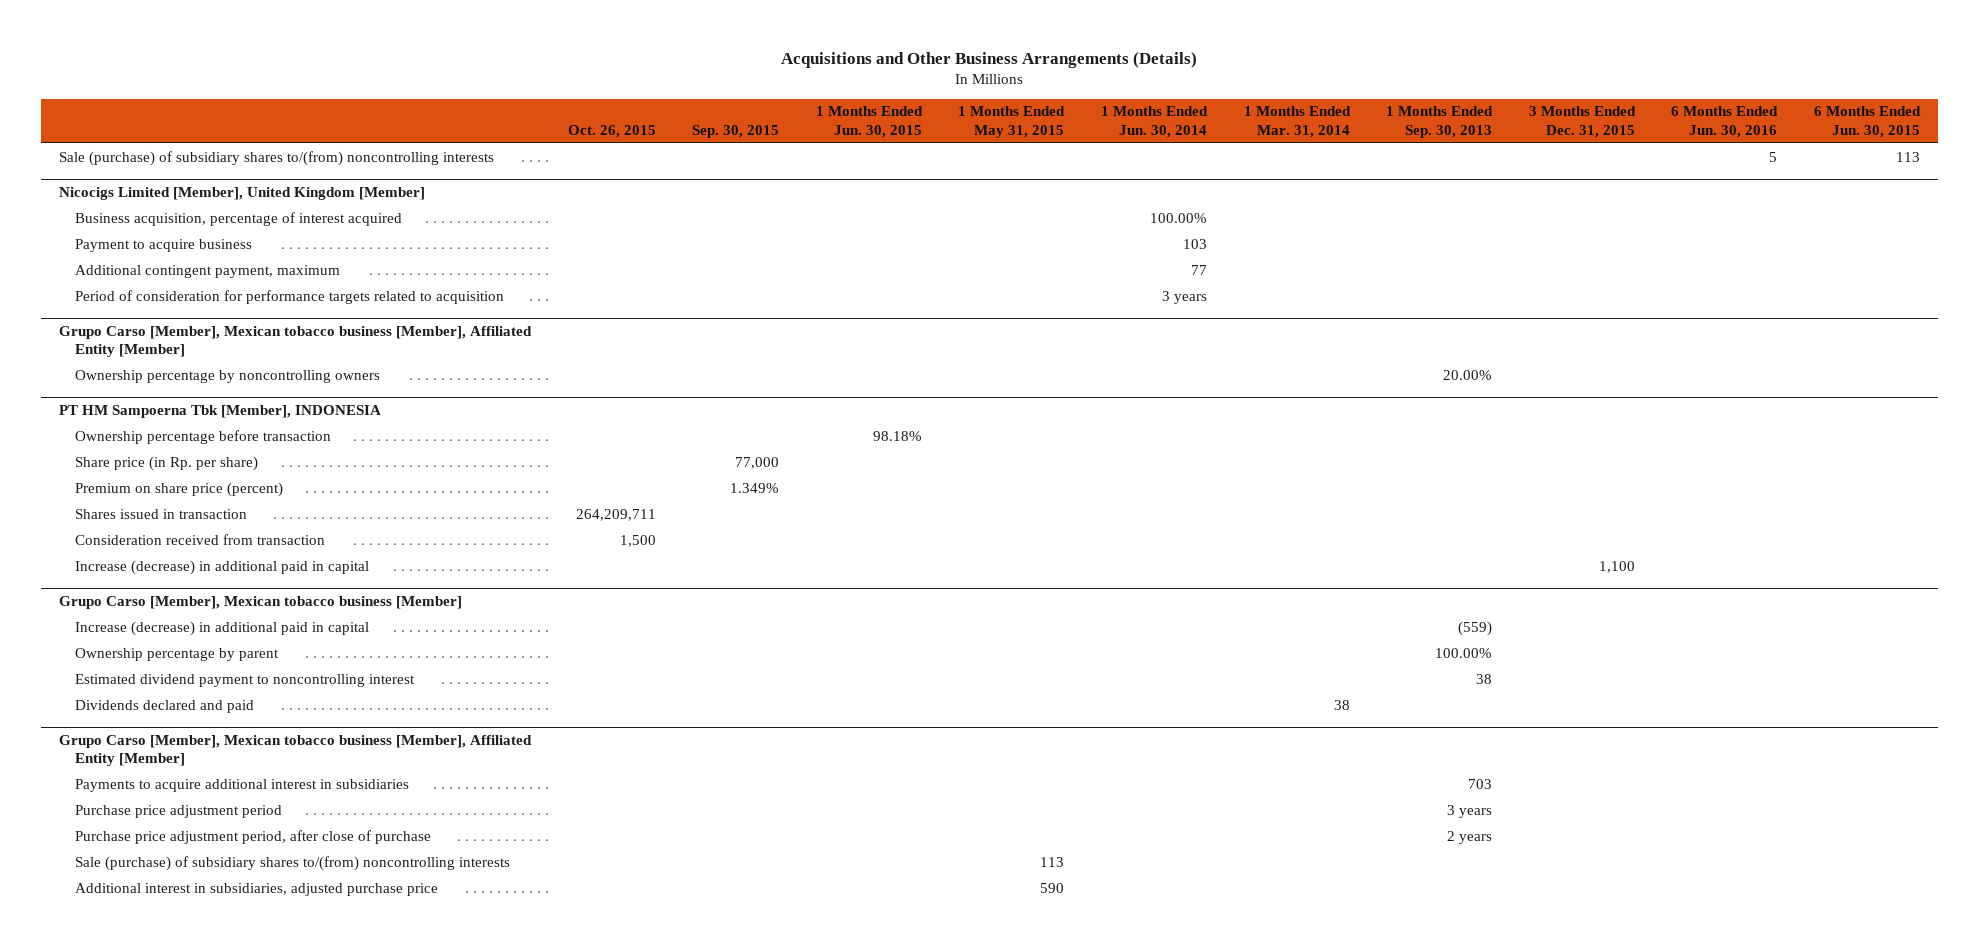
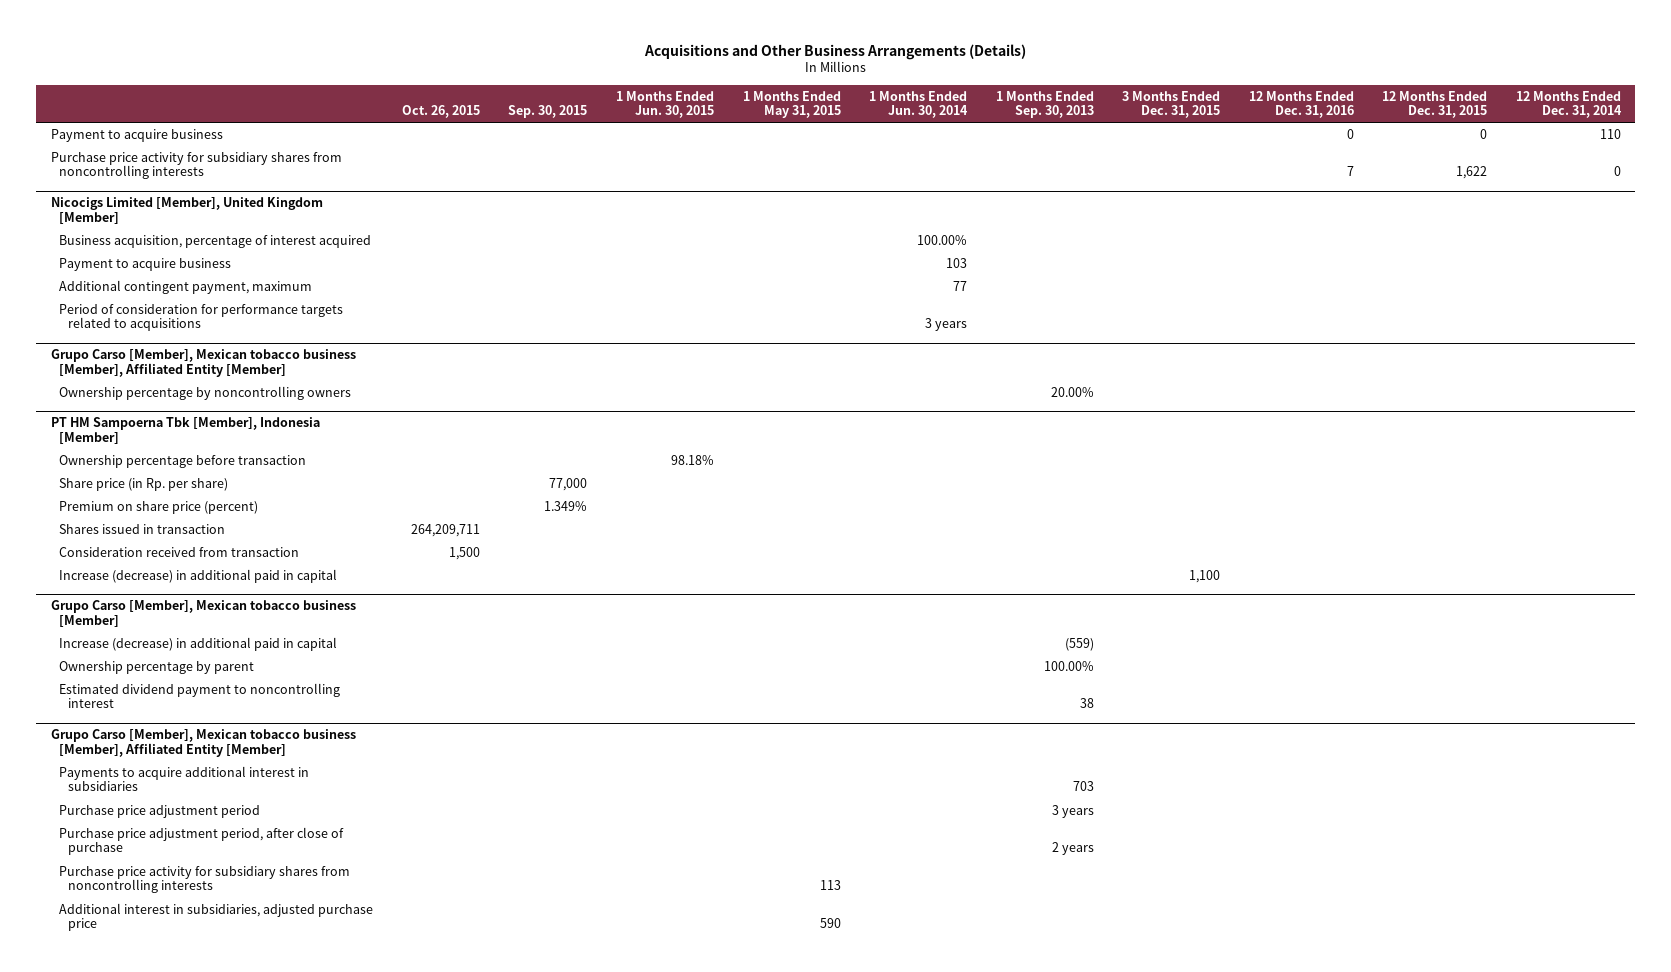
[1243,106,1351,138] 1 Months Ended Mar. 31, 2014 -> none
[1671,106,1779,138] 6 Months Ended Jun. 30, 2016 -> none
[1813,106,1921,138] 6 Months Ended Jun. 30, 2015 -> none
none -> [1248,90,1354,118] 12 Months Ended Dec. 31, 2016
none -> [1382,90,1488,118] 12 Months Ended Dec. 31, 2015
none -> [1515,90,1622,118] 12 Months Ended Dec. 31, 2014
none -> [50,129,223,143] Payment to acquire business
[59,150,495,166] Sale (purchase) of subsidiary shares to/(from) noncontrolling interests -> [50,152,342,180] Purchase price activity for subsidiary shares from noncontrolling interests
[74,289,504,304] Period of consideration for performance targets related to acquisition -> [59,304,344,332] Period of consideration for performance targets related to acquisitions
[59,404,382,418] PT HM Sampoerna Tbk [Member], INDONESIA -> [50,417,320,444] PT HM Sampoerna Tbk [Member], Indonesia [Member]
[74,699,254,713] Dividends declared and paid -> none
[74,855,510,871] Sale (purchase) of subsidiary shares to/(from) noncontrolling interests -> [59,866,351,894] Purchase price activity for subsidiary shares from noncontrolling interests

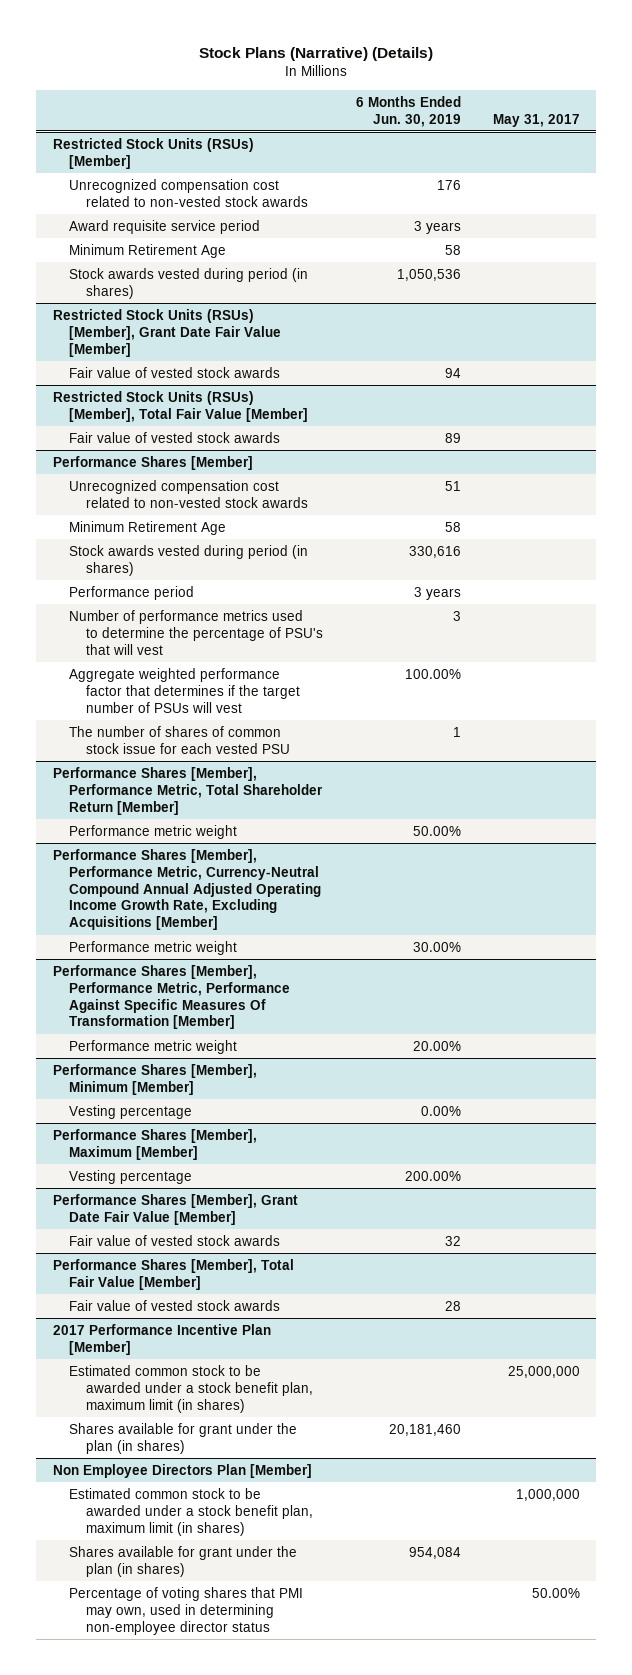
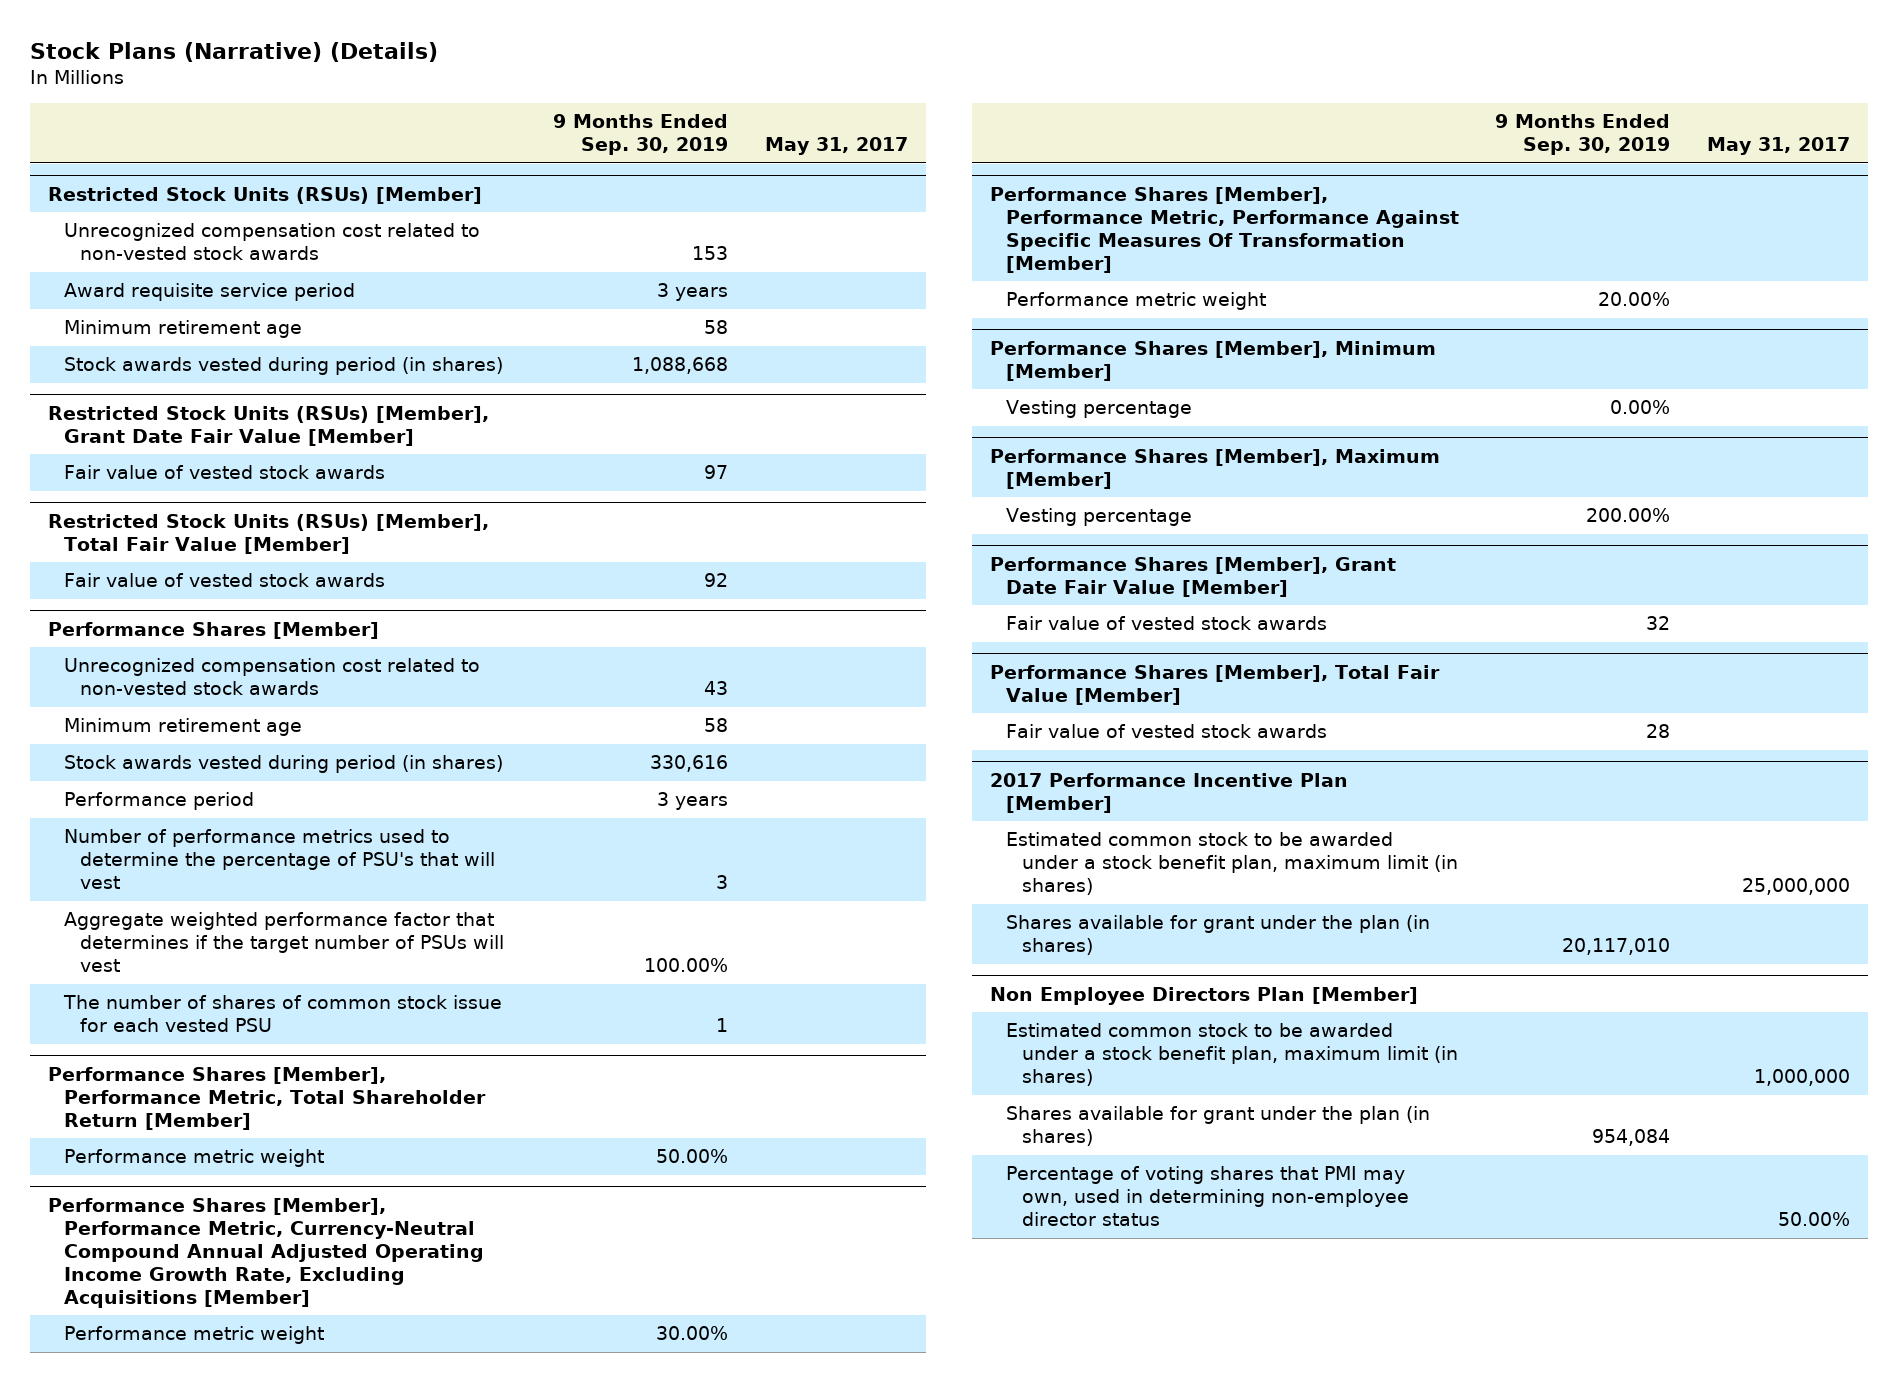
[355,95,461,127] 6 Months Ended Jun. 30, 2019 -> none
none -> [553,113,729,155] 9 Months Ended Sep. 30, 2019
[69,243,227,258] Minimum Retirement Age -> [64,320,303,339] Minimum retirement age
[69,520,227,535] Minimum Retirement Age -> [64,718,303,737] Minimum retirement age

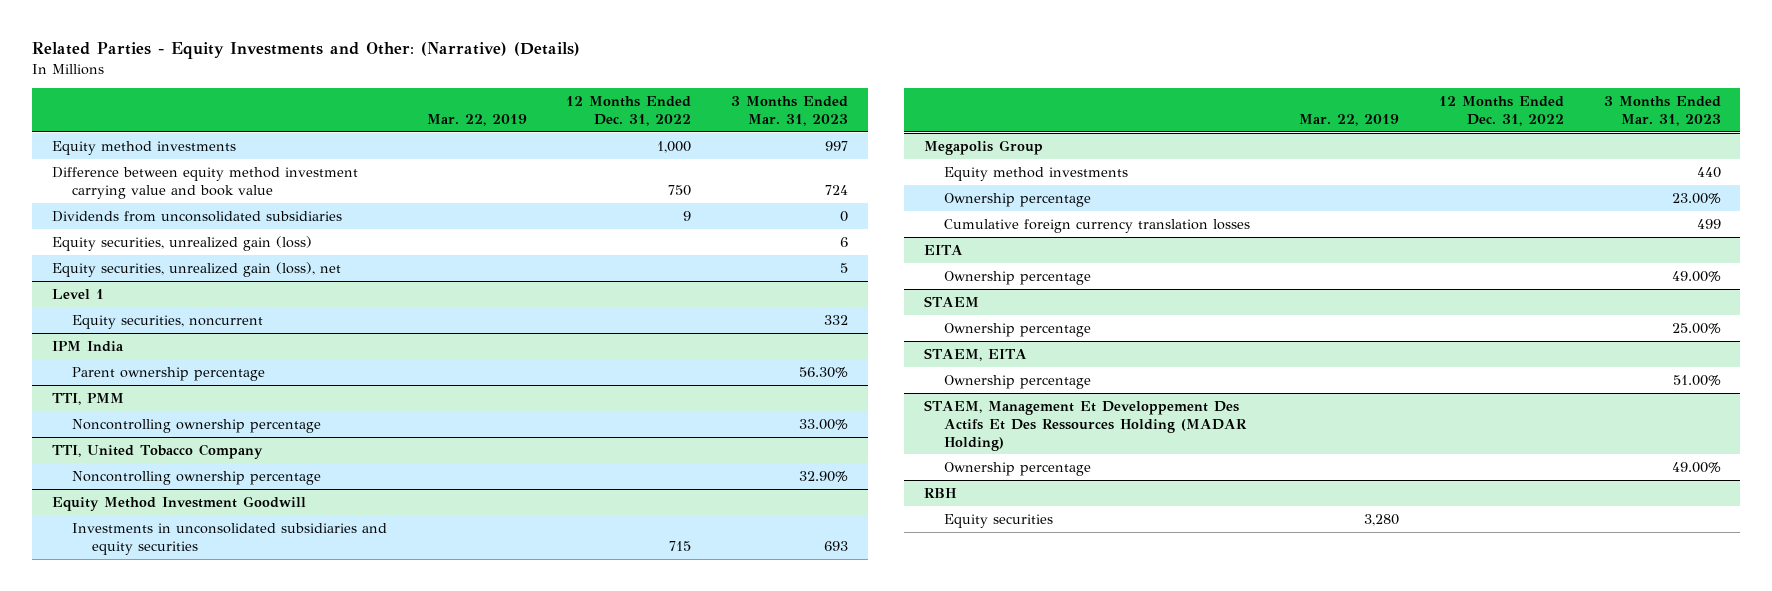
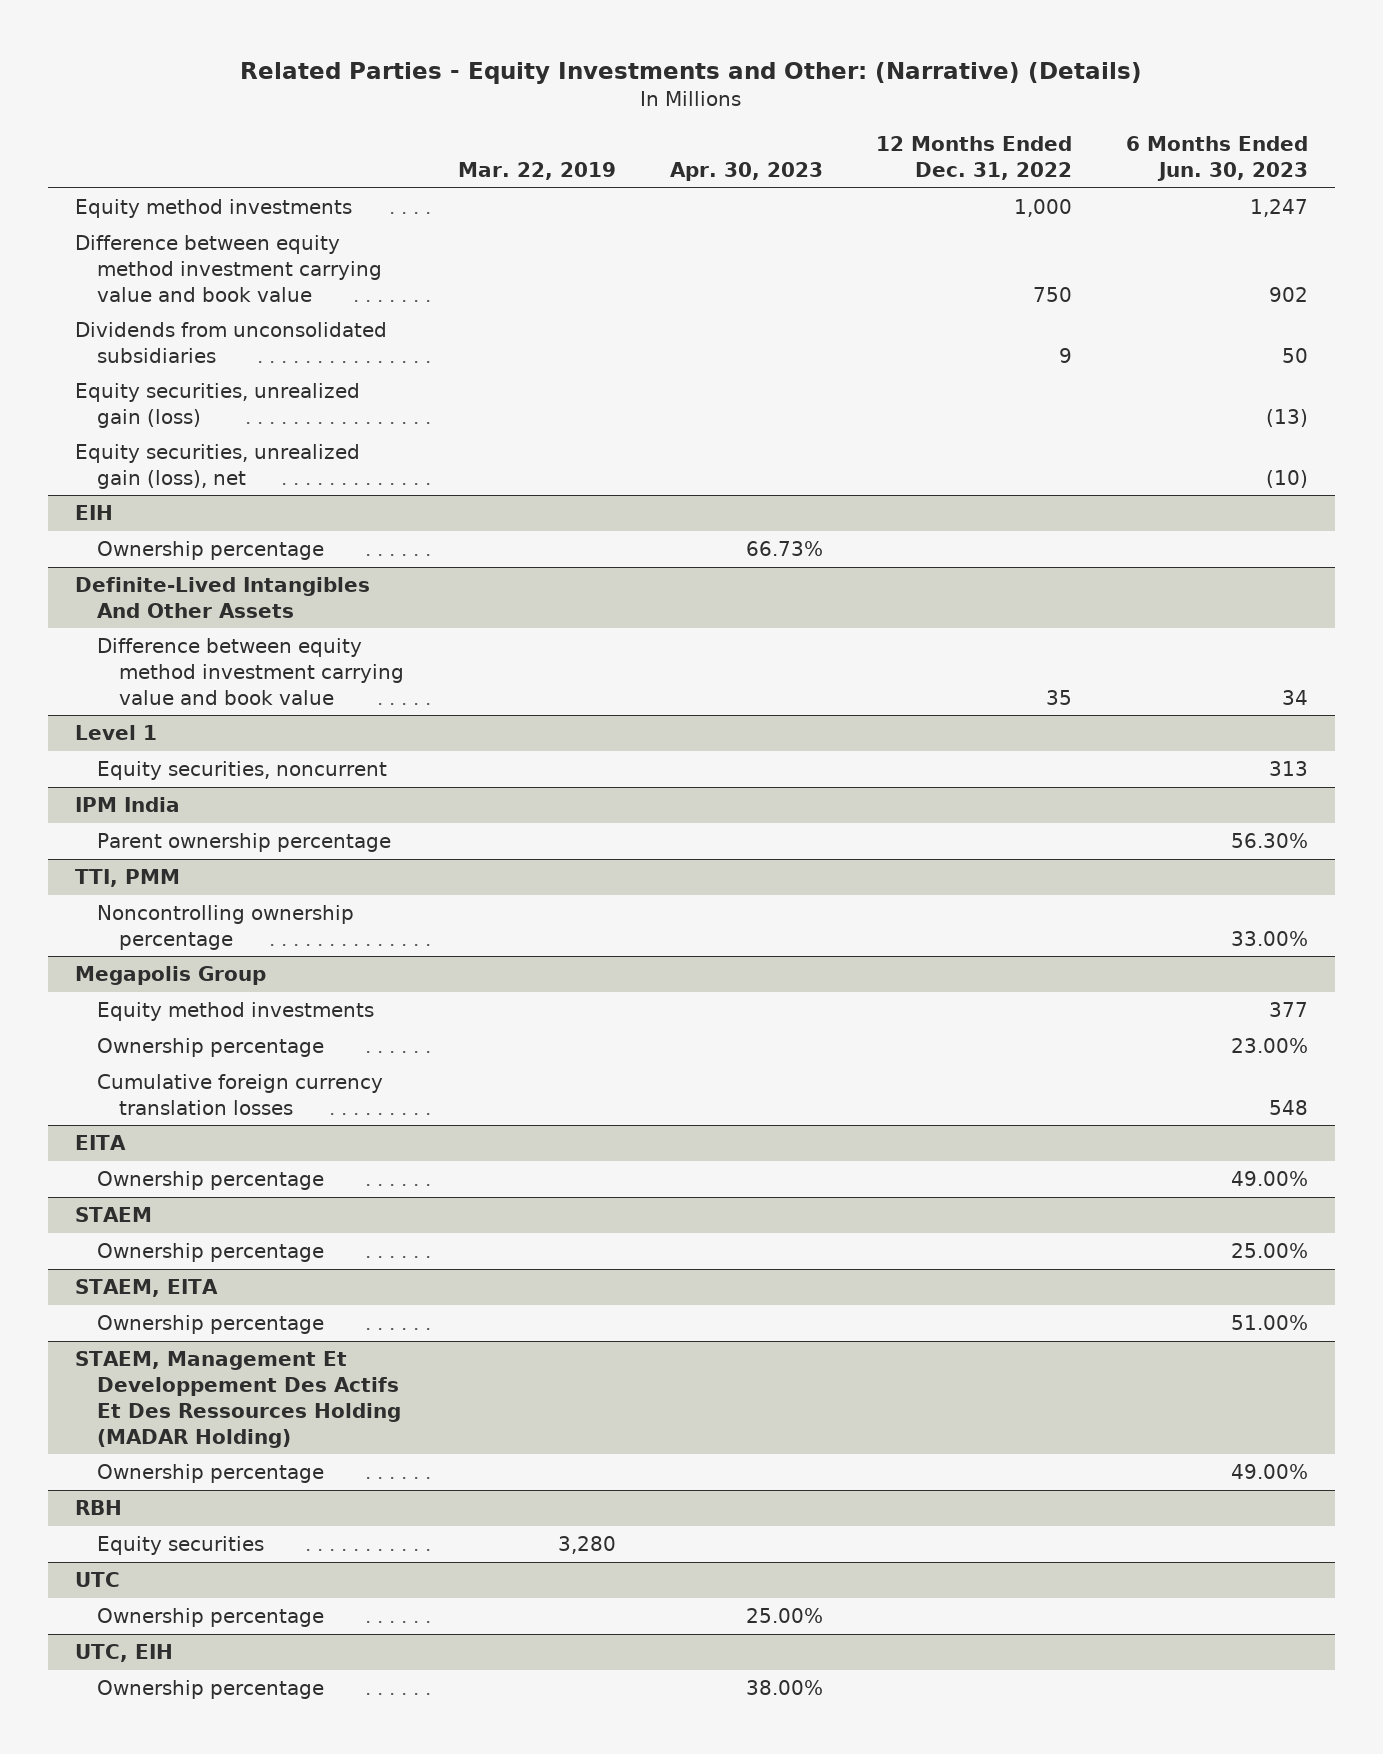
[731,96,849,126] 3 Months Ended Mar. 31, 2023 -> none
none -> [669,162,823,182] Apr. 30, 2023
none -> [1126,136,1309,182] 6 Months Ended Jun. 30, 2023
none -> [74,505,113,521] EIH
none -> [97,541,325,561] Ownership percentage
none -> [74,577,370,619] Definite-Lived Intangibles And Other Assets
none -> [97,638,405,705] Difference between equity method investment carrying value and book value
[51,443,263,459] TTI, United Tobacco Company -> none
[71,470,321,485] Noncontrolling ownership percentage -> none
[51,495,306,511] Equity Method Investment Goodwill -> none
[71,522,387,555] Investments in unconsolidated subsidiaries and equity securities -> none
none -> [74,1572,120,1588] UTC
none -> [97,1608,325,1628] Ownership percentage
none -> [74,1644,173,1663] UTC, EIH
none -> [97,1680,325,1700] Ownership percentage

